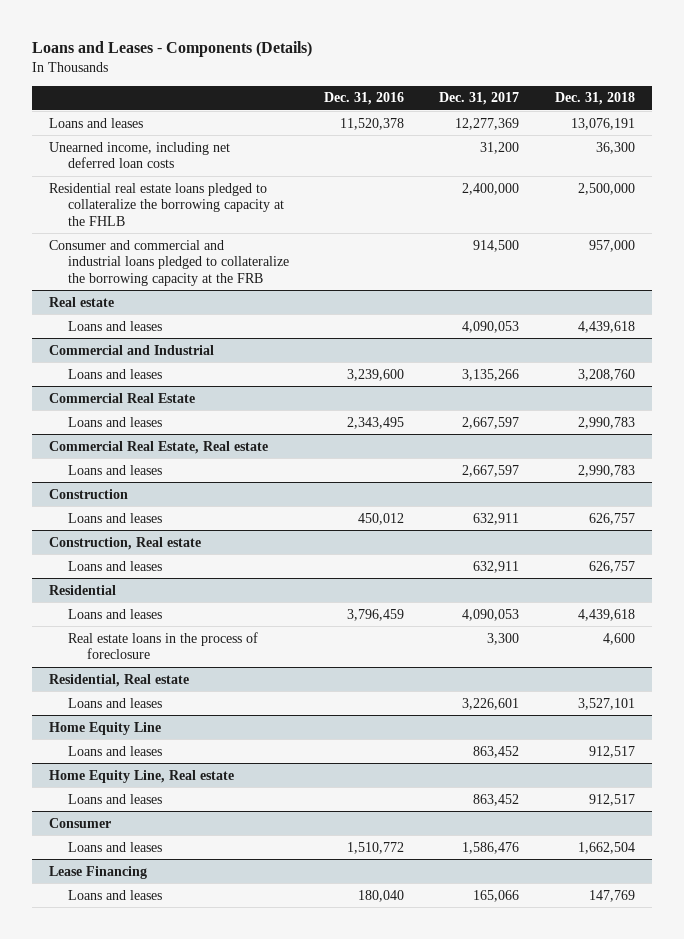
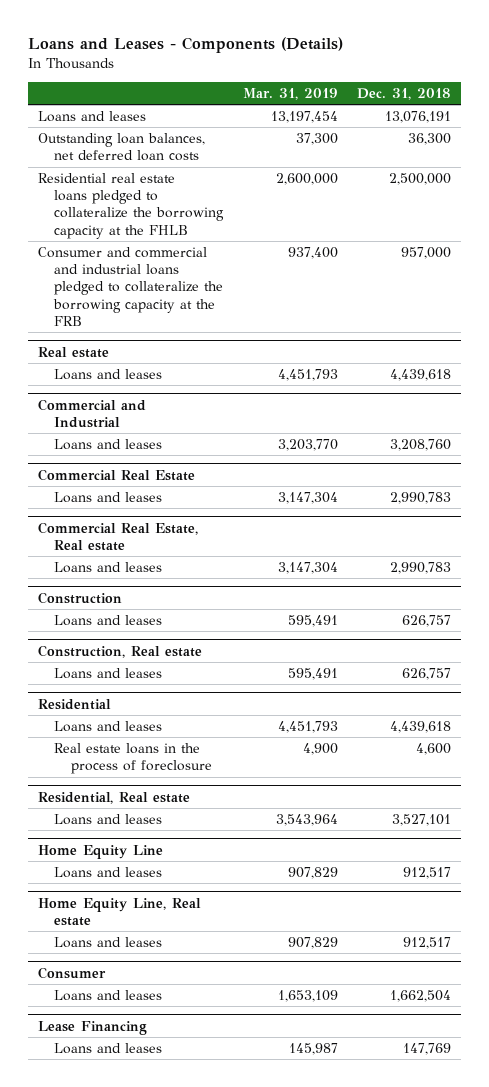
[324,92,405,106] Dec. 31, 2016 -> none
[439,92,520,106] Dec. 31, 2017 -> none
none -> [242,87,338,100] Mar. 31, 2019
[49,141,231,169] Unearned income, including net deferred loan costs -> [37,132,205,162] Outstanding loan balances, net deferred loan costs

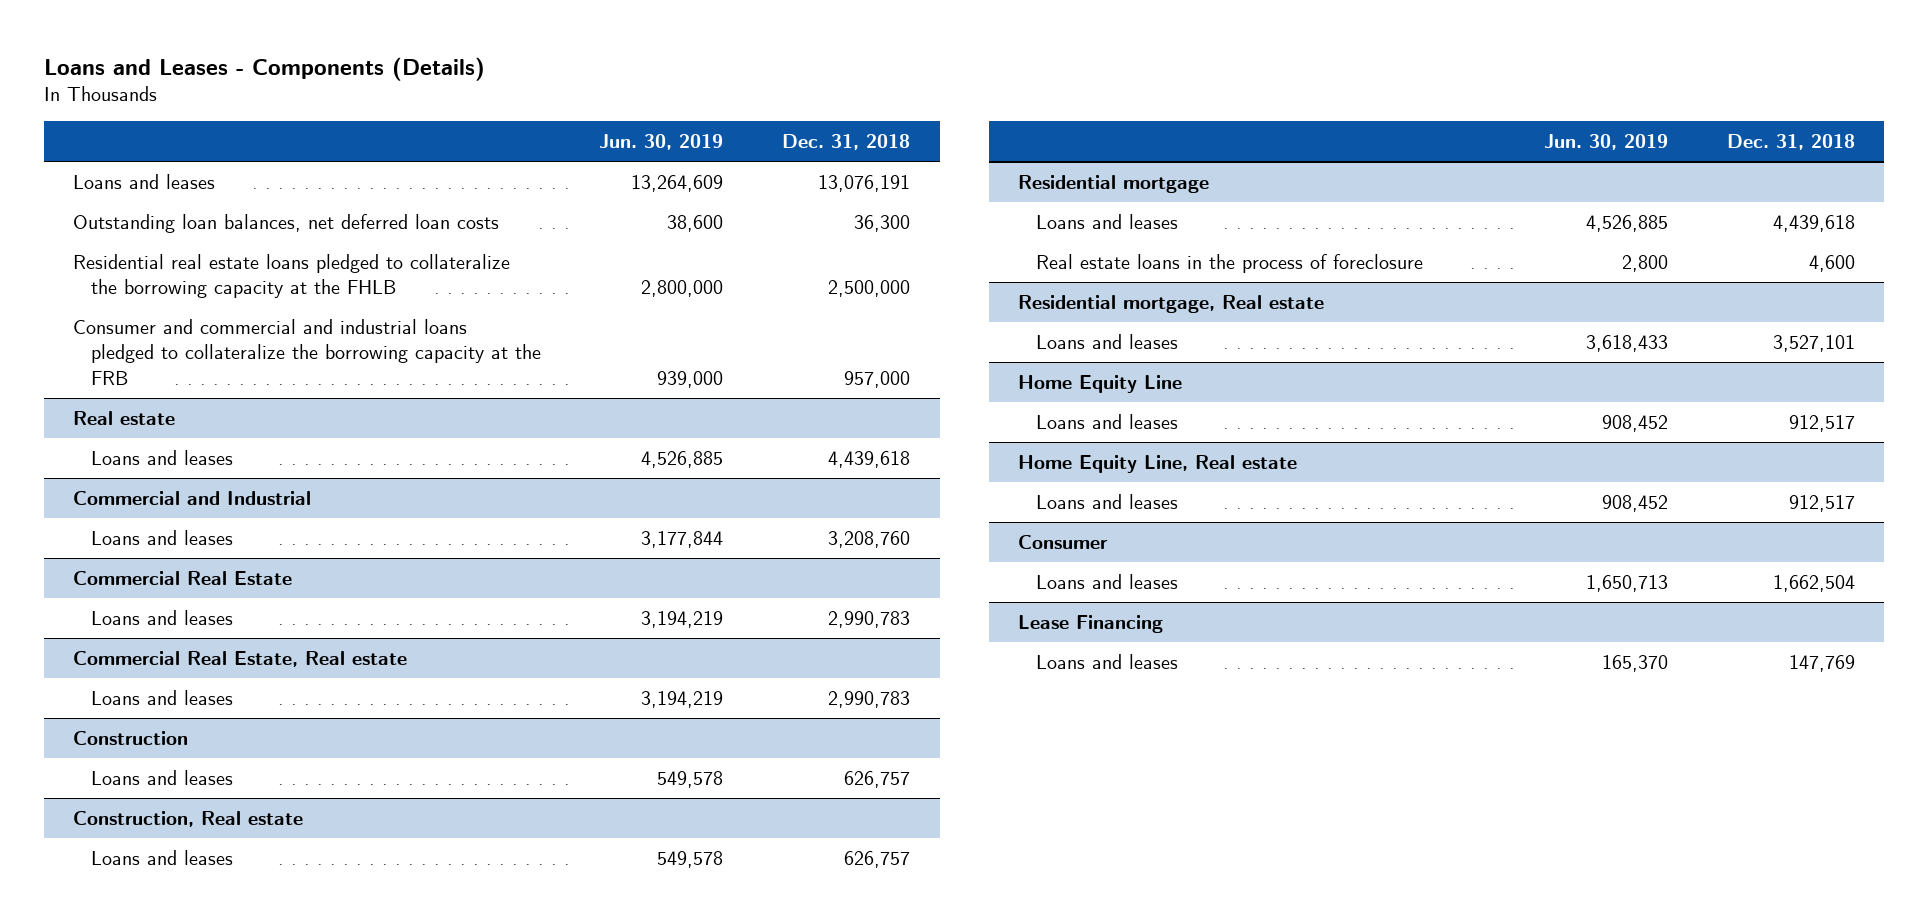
[242,87,338,100] Mar. 31, 2019 -> none
none -> [599,134,724,151] Jun. 30, 2019
[37,698,111,710] Residential -> [1018,174,1210,193] Residential mortgage
[37,791,190,804] Residential, Real estate -> [1018,294,1325,313] Residential mortgage, Real estate

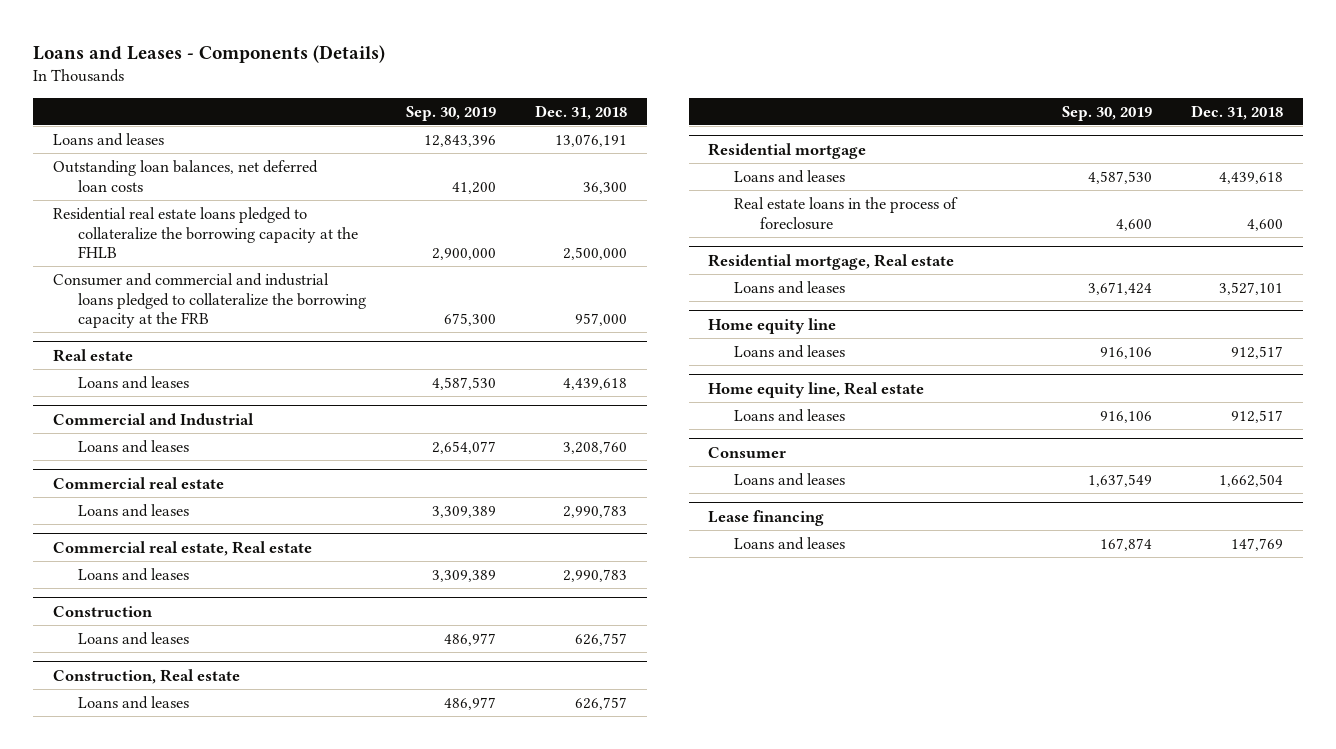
[599,134,724,151] Jun. 30, 2019 -> none
none -> [405,105,496,121] Sep. 30, 2019
[73,570,293,585] Commercial Real Estate -> [52,476,224,489] Commercial real estate
[73,650,408,667] Commercial Real Estate, Real estate -> [52,540,312,556] Commercial real estate, Real estate
[1018,374,1183,393] Home Equity Line -> [708,317,837,334] Home equity line
[1018,454,1298,473] Home Equity Line, Real estate -> [708,381,925,398] Home equity line, Real estate
[1018,614,1164,633] Lease Financing -> [708,509,825,526] Lease financing

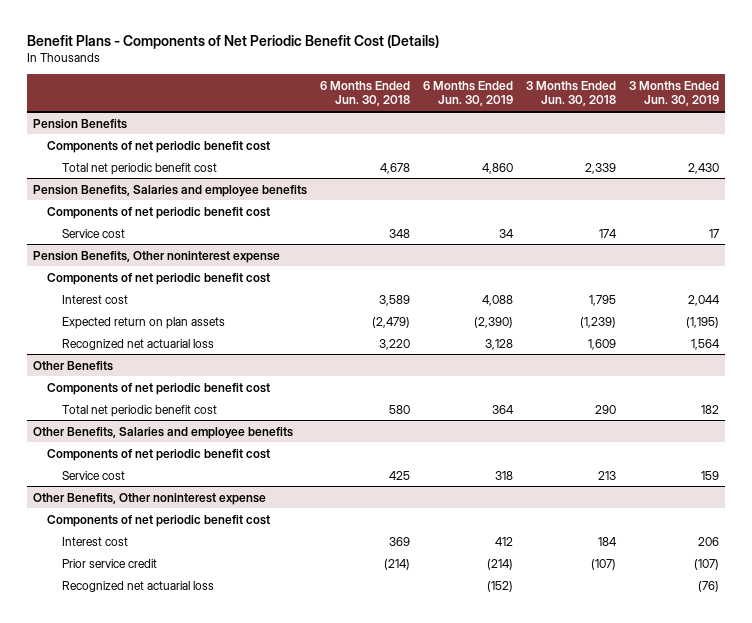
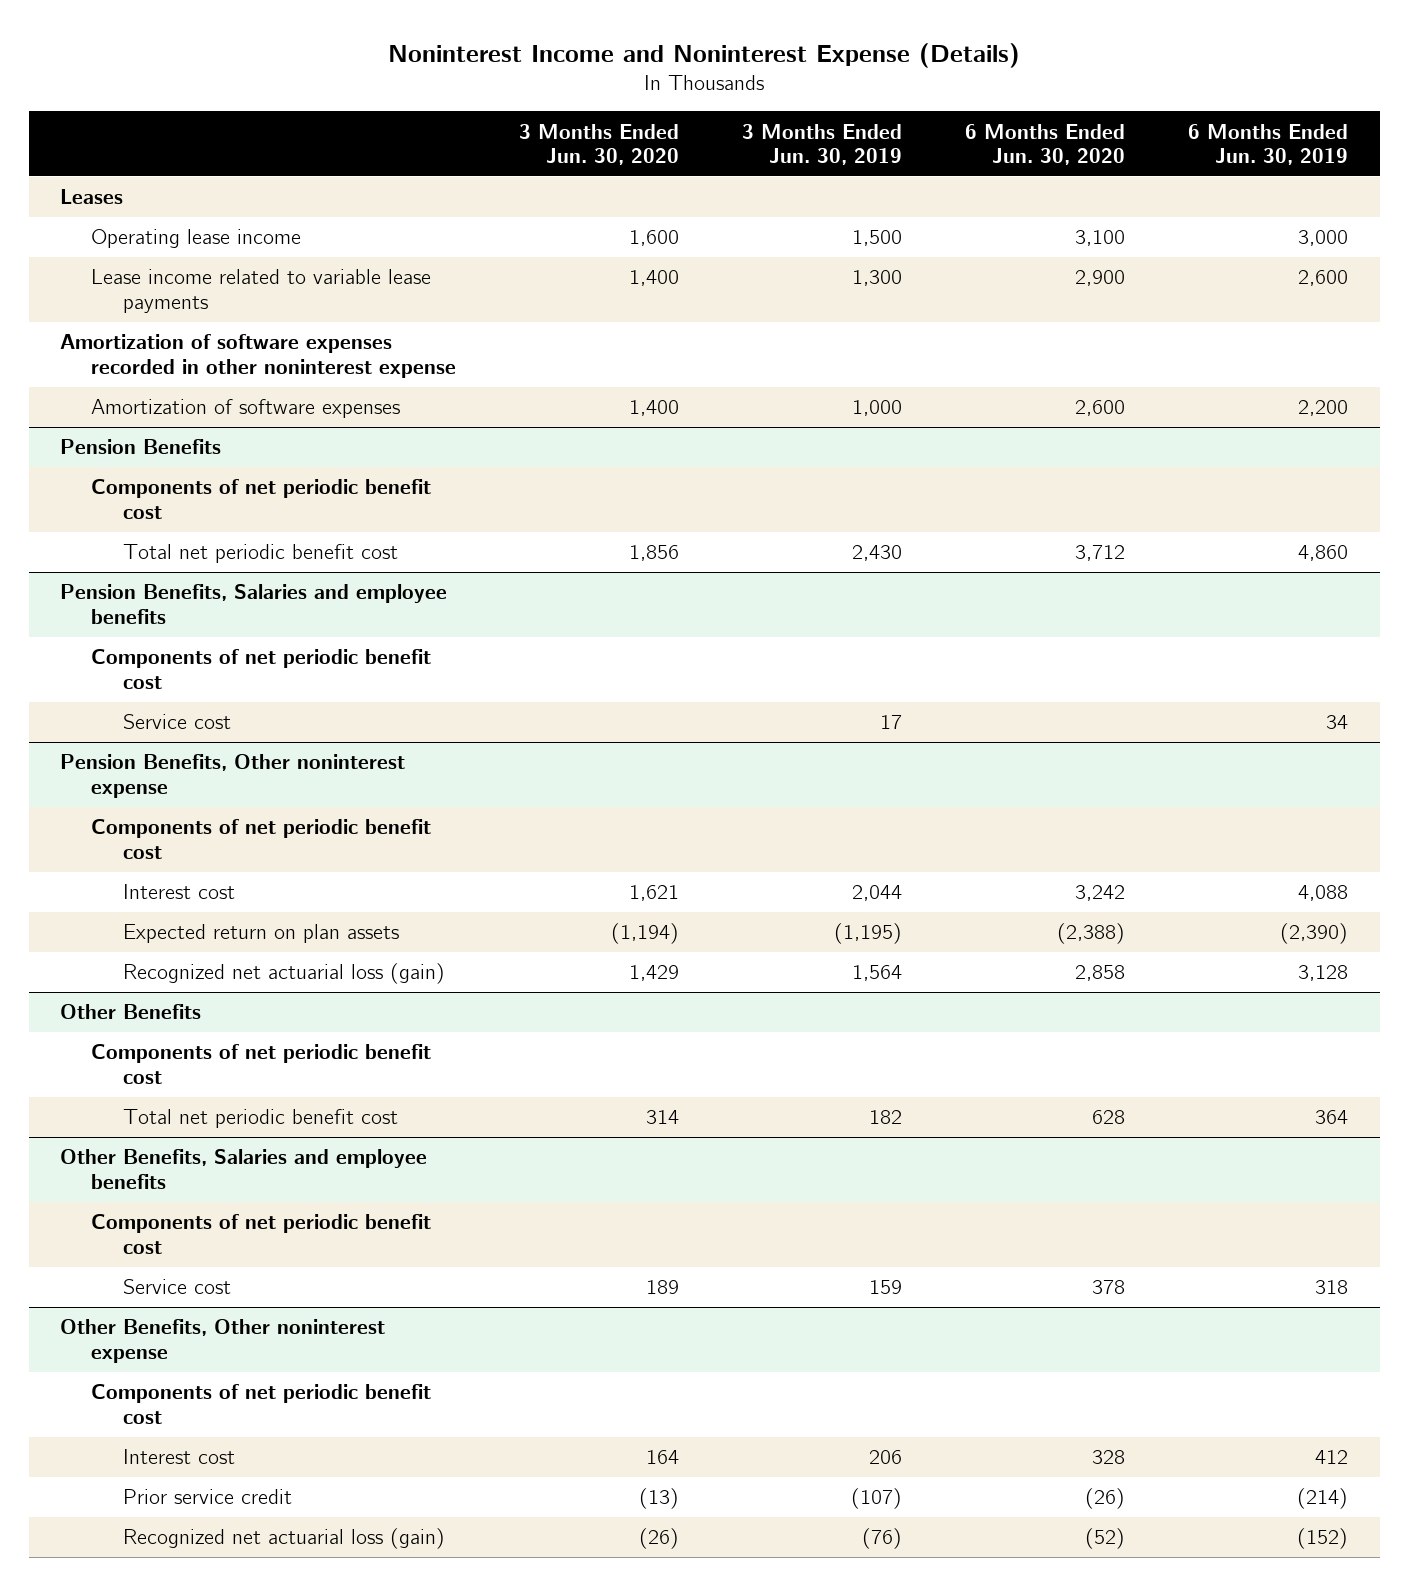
[26,34,439,49] Benefit Plans - Components of Net Periodic Benefit Cost (Details) -> [388,42,1021,68] Noninterest Income and Noninterest Expense (Details)
[320,80,411,107] 6 Months Ended Jun. 30, 2018 -> none
[525,80,616,107] 3 Months Ended Jun. 30, 2018 -> none
none -> [519,123,680,166] 3 Months Ended Jun. 30, 2020
none -> [965,123,1126,166] 6 Months Ended Jun. 30, 2020
none -> [60,189,124,205] Leases
none -> [91,229,302,249] Operating lease income
none -> [91,269,432,314] Lease income related to variable lease payments
none -> [60,334,457,379] Amortization of software expenses recorded in other noninterest expense
none -> [91,399,401,419] Amortization of software expenses
[61,338,214,350] Recognized net actuarial loss -> [122,963,445,985] Recognized net actuarial loss (gain)
[61,580,214,592] Recognized net actuarial loss -> [122,1528,445,1550] Recognized net actuarial loss (gain)

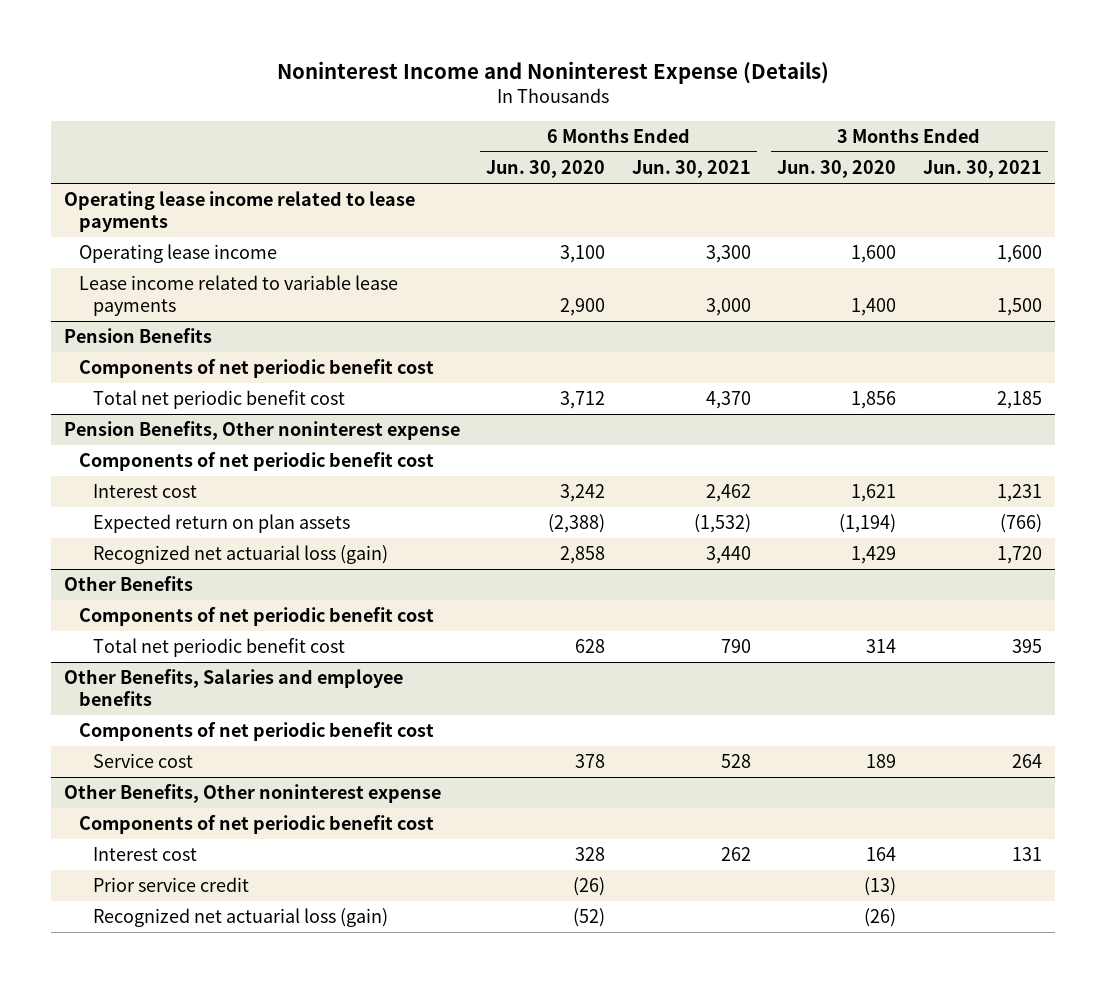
[742,123,903,166] 3 Months Ended Jun. 30, 2019 -> none
[1188,123,1349,166] 6 Months Ended Jun. 30, 2019 -> none
none -> [631,160,751,179] Jun. 30, 2021
none -> [922,160,1042,179] Jun. 30, 2021
[60,189,124,205] Leases -> [63,191,415,233] Operating lease income related to lease payments
[60,334,457,379] Amortization of software expenses recorded in other noninterest expense -> none
[91,399,401,419] Amortization of software expenses -> none
[60,584,448,625] Pension Benefits, Salaries and employee benefits -> none
[91,649,432,690] Components of net periodic benefit cost -> none
[122,714,231,730] Service cost -> none

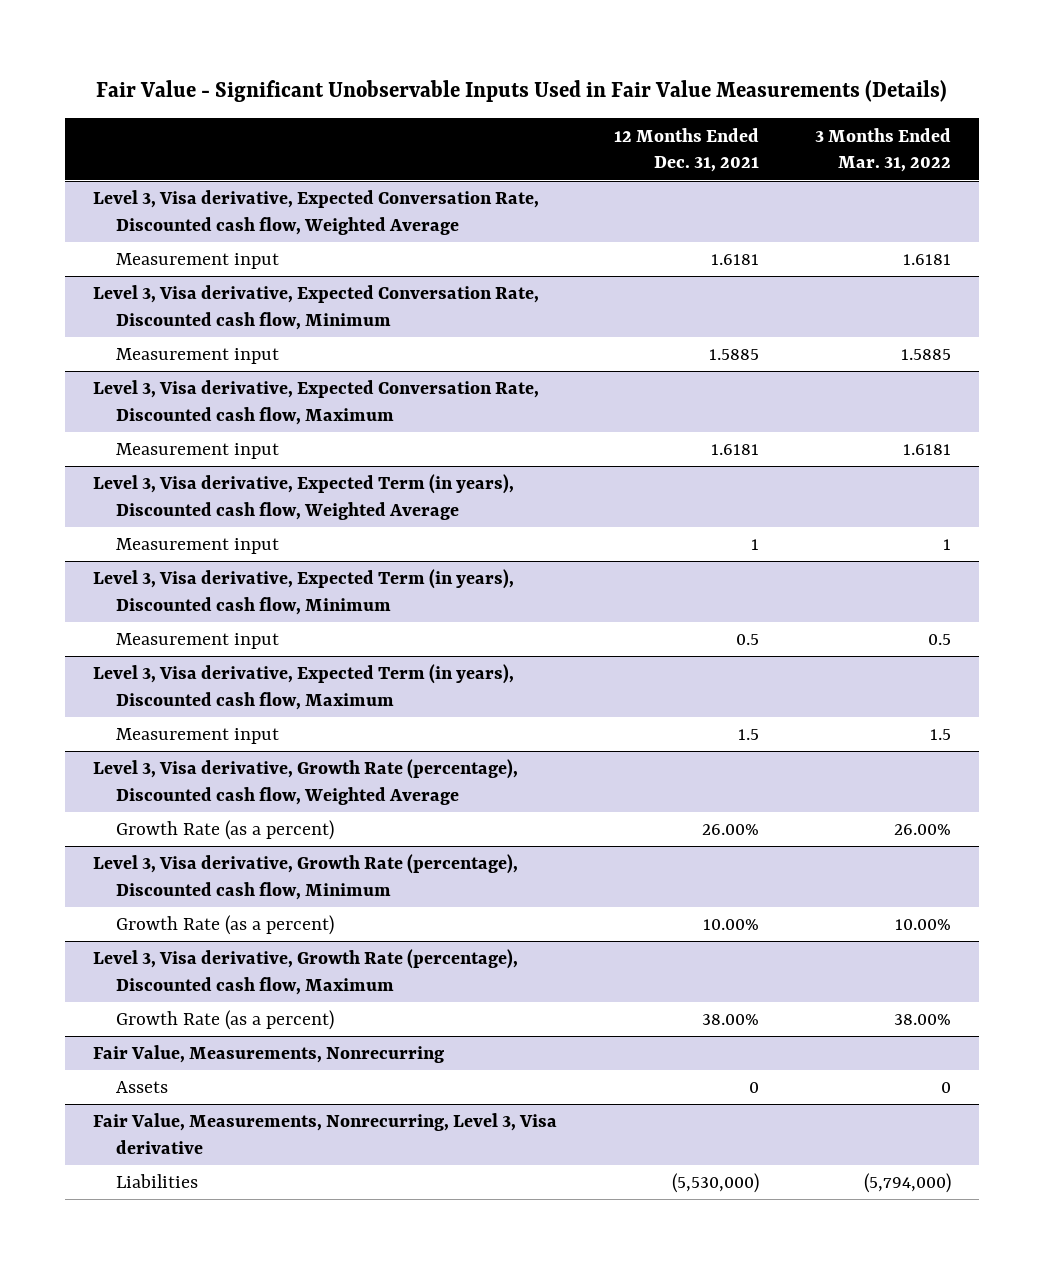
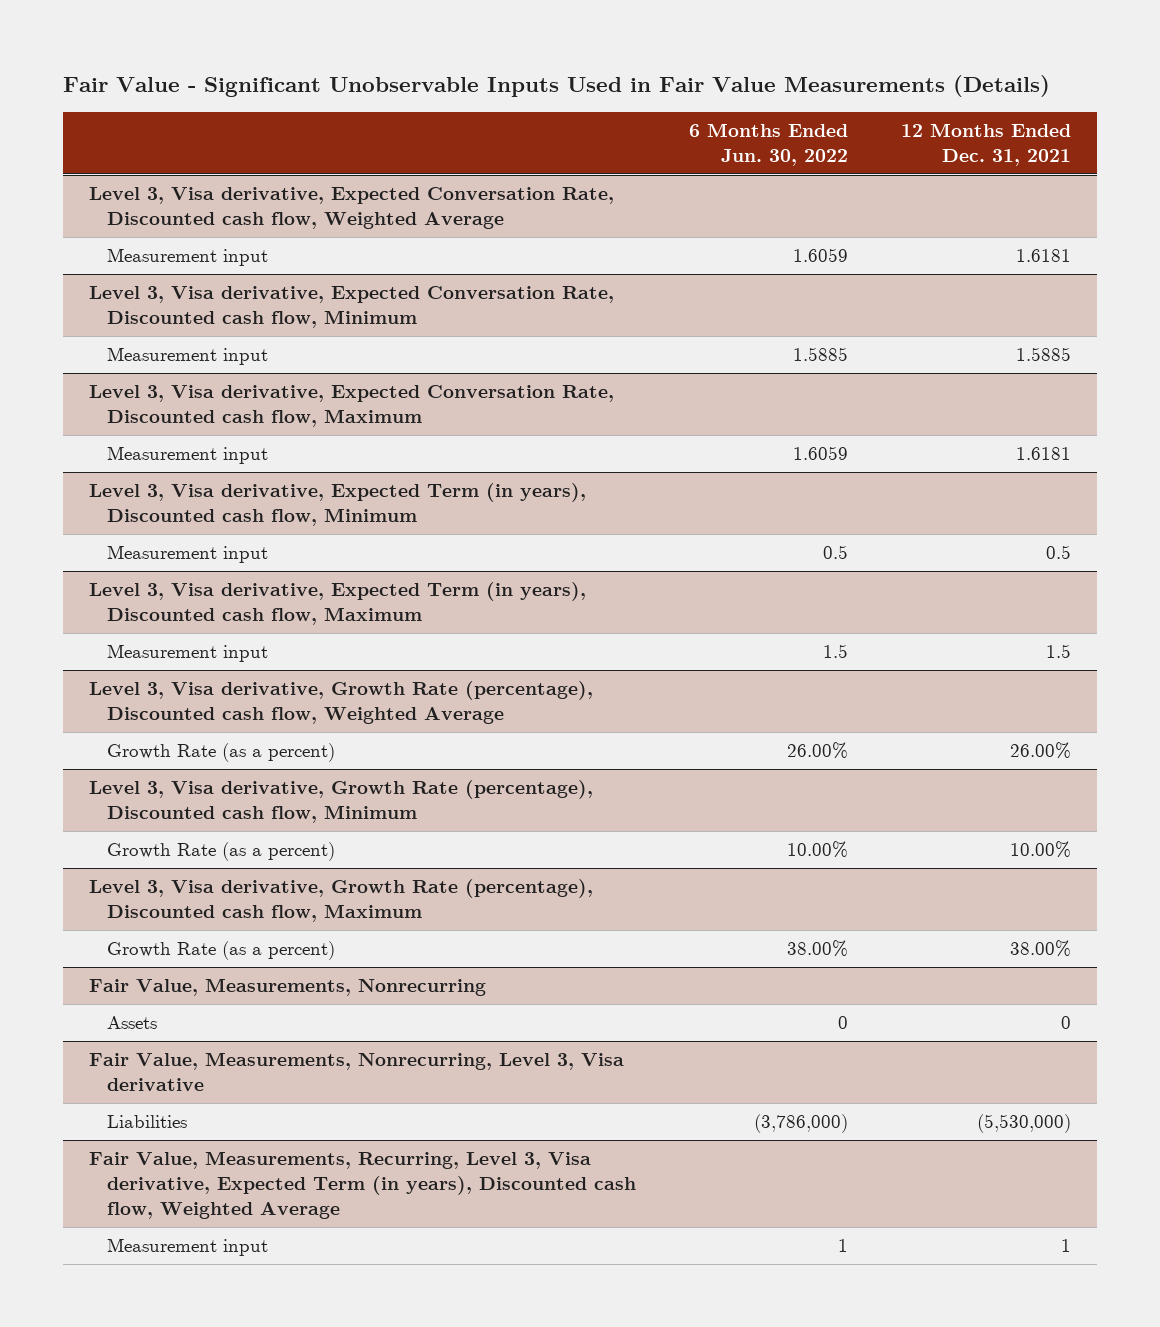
[815,127,952,173] 3 Months Ended Mar. 31, 2022 -> none
none -> [688,123,848,166] 6 Months Ended Jun. 30, 2022
[93,474,515,520] Level 3, Visa derivative, Expected Term (in years), Discounted cash flow, Weighted Average -> none
[116,538,280,555] Measurement input -> none
none -> [89,1151,636,1219] Fair Value, Measurements, Recurring, Level 3, Visa derivative, Expected Term (in years), Discounted cash flow, Weighted Average
none -> [106,1238,268,1257] Measurement input

